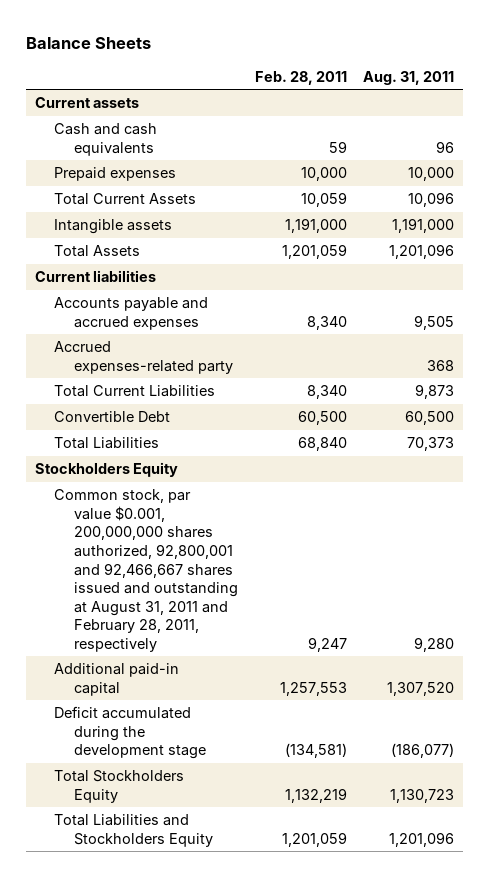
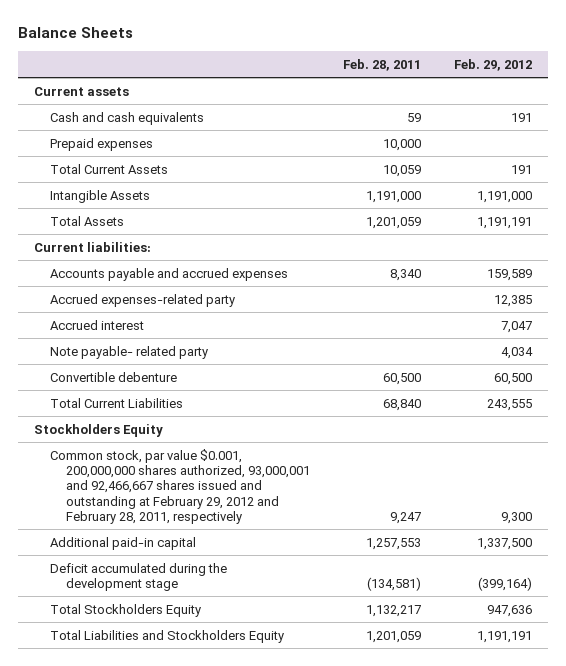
[363,70,455,85] Aug. 31, 2011 -> none
none -> [453,59,532,72] Feb. 29, 2012
[54,219,173,235] Intangible assets -> [50,189,151,203] Intangible Assets
[34,270,156,283] Current liabilities -> [34,241,152,252] Current liabilities:
[54,411,171,423] Convertible Debt -> none
[54,437,160,450] Total Liabilities -> none
none -> [50,319,145,330] Accrued interest
none -> [50,345,209,359] Note payable- related party
none -> [50,371,178,382] Convertible debenture
[306,385,347,400] 8,340 -> [382,398,421,411] 68,840
[54,489,239,652] Common stock, par value $0.001, 200,000,000 shares authorized, 92,800,001 and 92,466,667 shares issued and outstanding at August 31, 2011 and February 28, 2011, respectively -> [50,448,310,525] Common stock, par value $0.001, 200,000,000 shares authorized, 93,000,001 and 92,466,667 shares issued and outstanding at February 29, 2012 and February 28, 2011, respectively
[284,787,347,803] 1,132,219 -> [365,604,421,617] 1,132,217

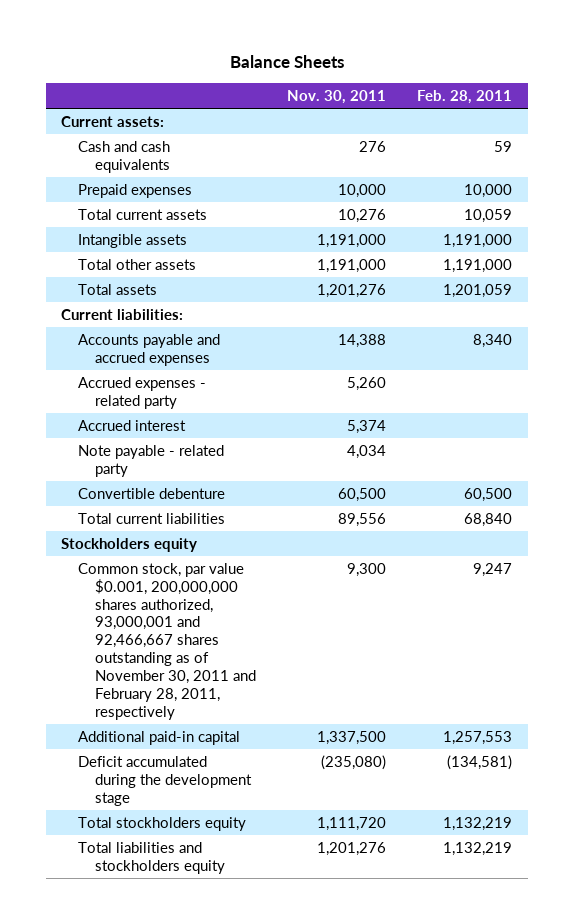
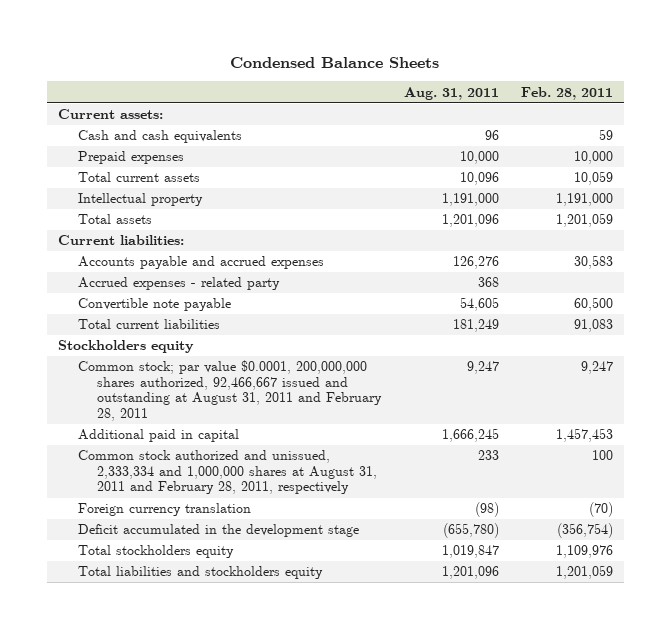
[229,55,344,69] Balance Sheets -> [230,56,440,68] Condensed Balance Sheets
[287,89,387,104] Nov. 30, 2011 -> none
none -> [403,86,499,100] Aug. 31, 2011
[78,258,197,270] Total other assets -> none
[78,233,188,248] Intangible assets -> [77,193,203,207] Intellectual property
[473,333,513,348] 8,340 -> [573,255,613,270] 30,583
[78,419,187,431] Accrued interest -> none
[78,444,225,477] Note payable - related party -> none
[78,487,226,499] Convertible debenture -> [77,298,231,312] Convertible note payable
[464,512,513,527] 68,840 -> [573,319,613,333] 91,083
[78,562,256,720] Common stock, par value $0.001, 200,000,000 shares authorized, 93,000,001 and 92,466,667 shares outstanding as of November 30, 2011 and February 28, 2011, respectively -> [77,360,383,422] Common stock; par value $0.0001, 200,000,000 shares authorized, 92,466,667 issued and outstanding at August 31, 2011 and February 28, 2011
[78,730,241,745] Additional paid-in capital -> [77,429,239,443] Additional paid in capital
[443,730,513,745] 1,257,553 -> [555,428,613,443] 1,457,453
none -> [77,450,378,495] Common stock authorized and unissued, 2,333,334 and 1,000,000 shares at August 31, 2011 and February 28, 2011, respectively
none -> [77,503,251,517] Foreign currency translation
[78,755,252,806] Deficit accumulated during the development stage -> [77,524,359,538] Deficit accumulated in the development stage
[447,754,513,770] (134,581) -> [556,523,613,539] (356,754)
[443,816,513,831] 1,132,219 -> [555,545,613,559] 1,109,976
[443,841,513,856] 1,132,219 -> [555,565,613,580] 1,201,059

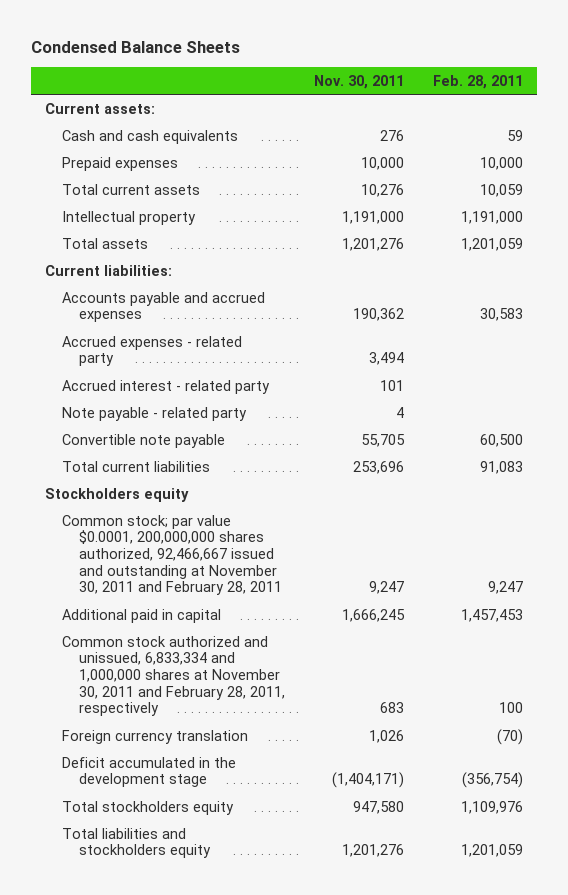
[403,86,499,100] Aug. 31, 2011 -> none
none -> [313,74,404,89] Nov. 30, 2011
none -> [61,379,270,394] Accrued interest - related party
none -> [61,406,247,421] Note payable - related party
[77,360,383,422] Common stock; par value $0.0001, 200,000,000 shares authorized, 92,466,667 issued and outstanding at August 31, 2011 and February 28, 2011 -> [61,514,282,596] Common stock; par value $0.0001, 200,000,000 shares authorized, 92,466,667 issued and outstanding at November 30, 2011 and February 28, 2011
[77,450,378,495] Common stock authorized and unissued, 2,333,334 and 1,000,000 shares at August 31, 2011 and February 28, 2011, respectively -> [61,635,285,717] Common stock authorized and unissued, 6,833,334 and 1,000,000 shares at November 30, 2011 and February 28, 2011, respectively

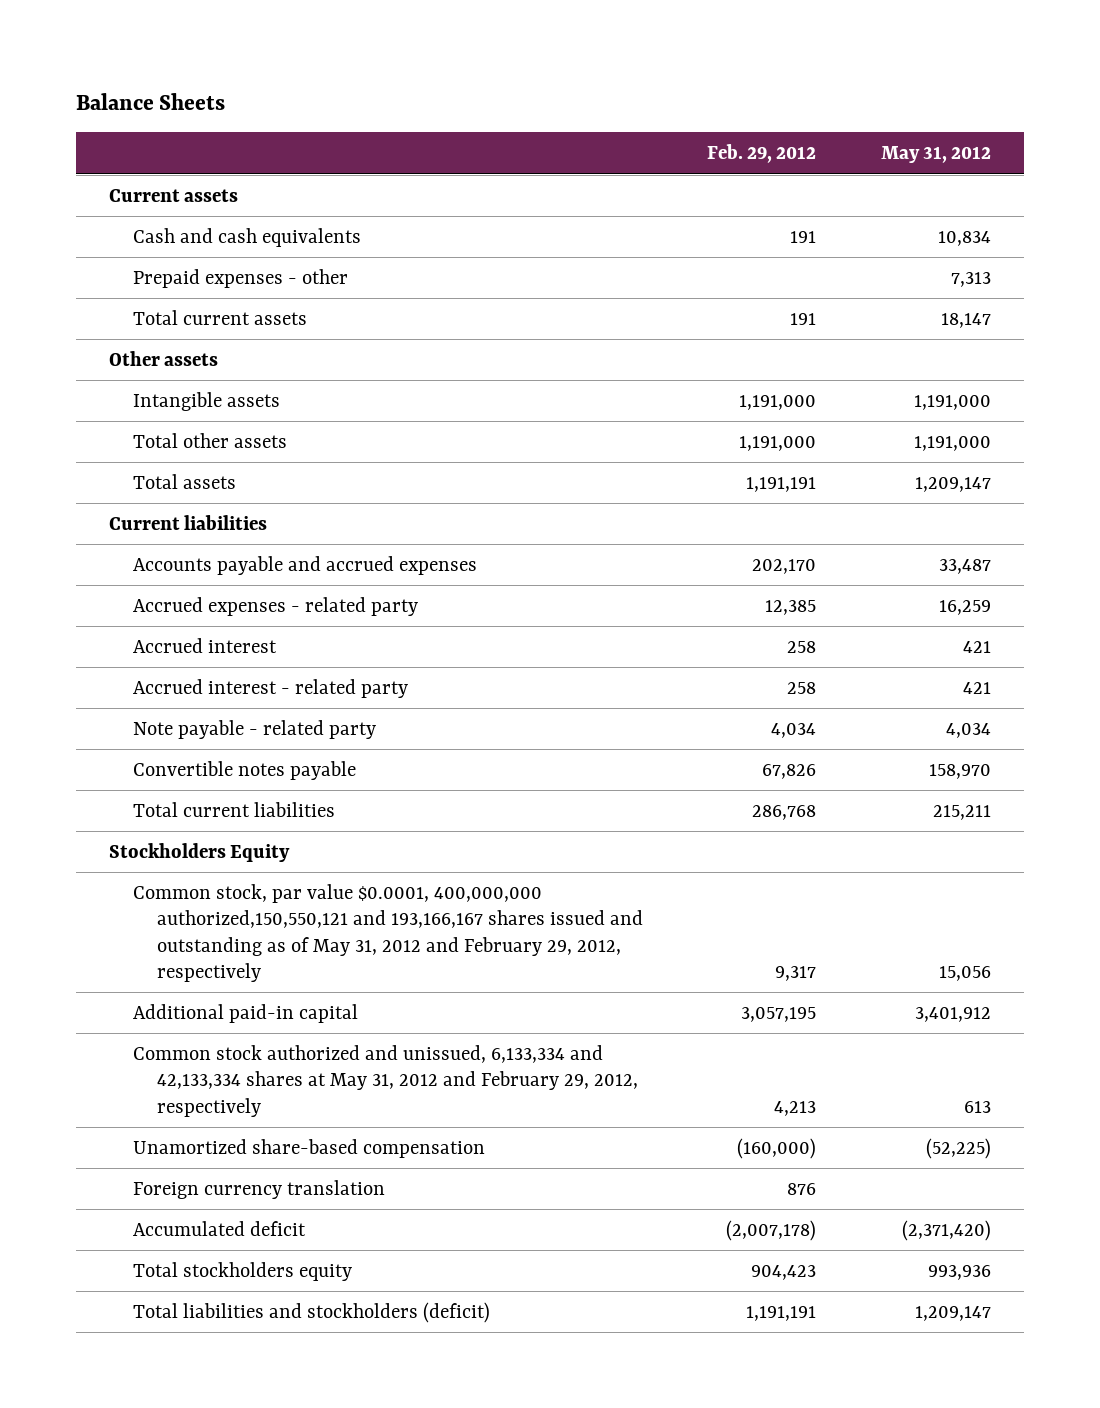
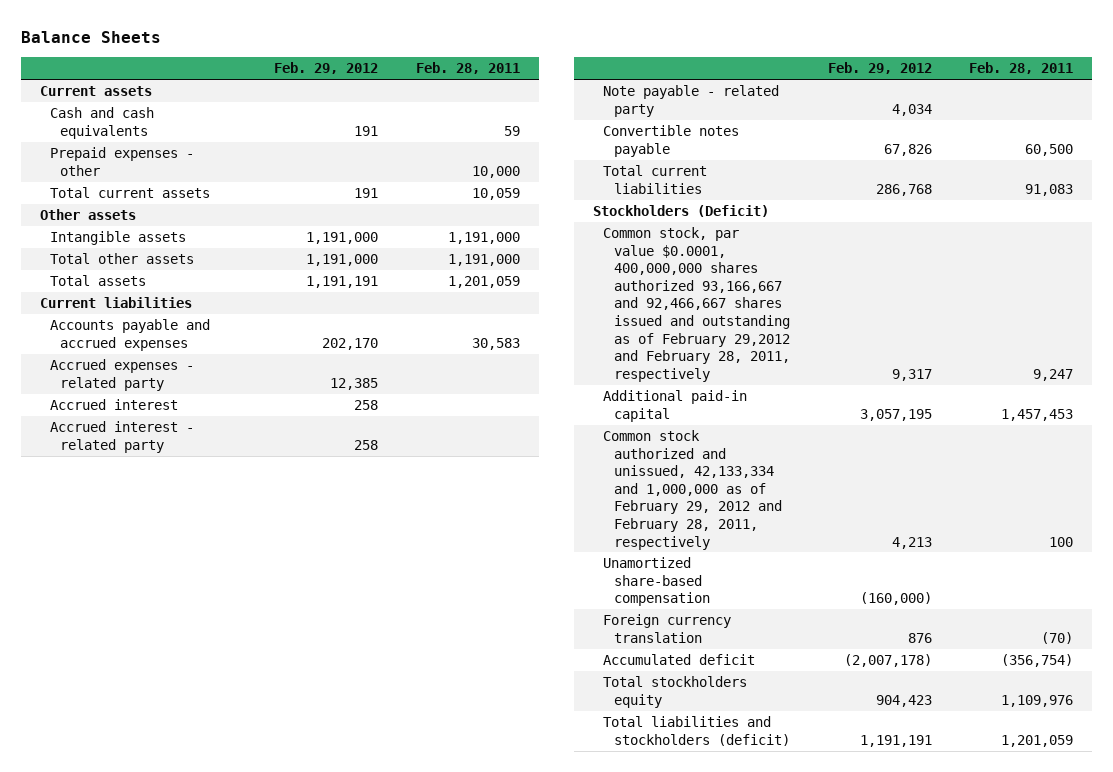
[881,146,992,164] May 31, 2012 -> none
none -> [416,62,521,75] Feb. 28, 2011
[108,842,290,862] Stockholders Equity -> [593,205,770,218] Stockholders (Deficit)
[132,883,643,982] Common stock, par value $0.0001, 400,000,000 authorized,150,550,121 and 193,166,167 shares issued and outstanding as of May 31, 2012 and February 29, 2012, respectively -> [603,227,790,382] Common stock, par value $0.0001, 400,000,000 shares authorized 93,166,667 and 92,466,667 shares issued and outstanding as of February 29,2012 and February 28, 2011, respectively
[132,1044,638,1117] Common stock authorized and unissued, 6,133,334 and 42,133,334 shares at May 31, 2012 and February 29, 2012, respectively -> [603,430,782,550] Common stock authorized and unissued, 42,133,334 and 1,000,000 as of February 29, 2012 and February 28, 2011, respectively

